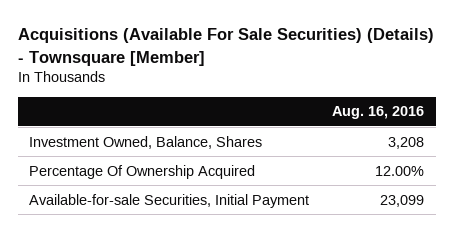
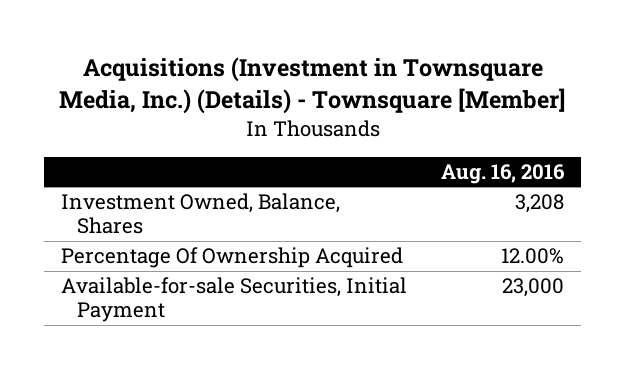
[18,28,435,66] Acquisitions (Available For Sale Securities) (Details) - Townsquare [Member] -> [58,57,566,115] Acquisitions (Investment in Townsquare Media, Inc.) (Details) - Townsquare [Member]
[380,194,425,207] 23,099 -> [502,278,565,298] 23,000

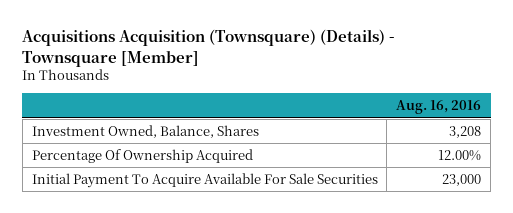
[58,57,566,115] Acquisitions (Investment in Townsquare Media, Inc.) (Details) - Townsquare [Member] -> [22,29,396,67] Acquisitions Acquisition (Townsquare) (Details) - Townsquare [Member]
[61,277,408,323] Available-for-sale Securities, Initial Payment -> [31,172,378,188] Initial Payment To Acquire Available For Sale Securities

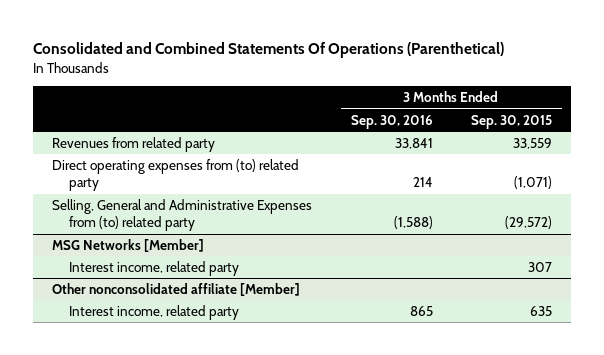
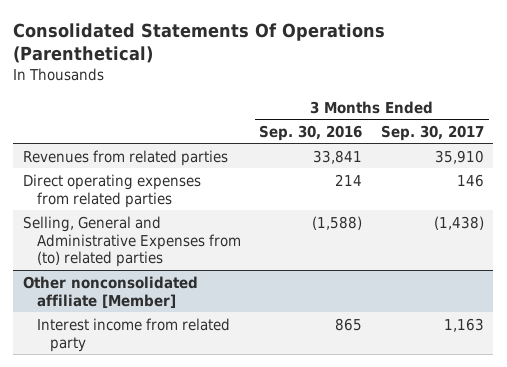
[33,42,505,59] Consolidated and Combined Statements Of Operations (Parenthetical) -> [13,22,386,63] Consolidated Statements Of Operations (Parenthetical)
[470,114,552,129] Sep. 30, 2015 -> none
none -> [381,124,485,141] Sep. 30, 2017
[52,238,205,252] MSG Networks [Member] -> none
[69,260,240,276] Interest income, related party -> none
[52,136,216,152] Revenues from related party -> [22,149,228,166] Revenues from related parties
[52,158,300,192] Direct operating expenses from (to) related party -> [22,173,201,208] Direct operating expenses from related parties
[52,198,313,232] Selling, General and Administrative Expenses from (to) related party -> [22,215,241,268] Selling, General and Administrative Expenses from (to) related parties
[69,304,240,320] Interest income, related party -> [36,317,230,352] Interest income from related party

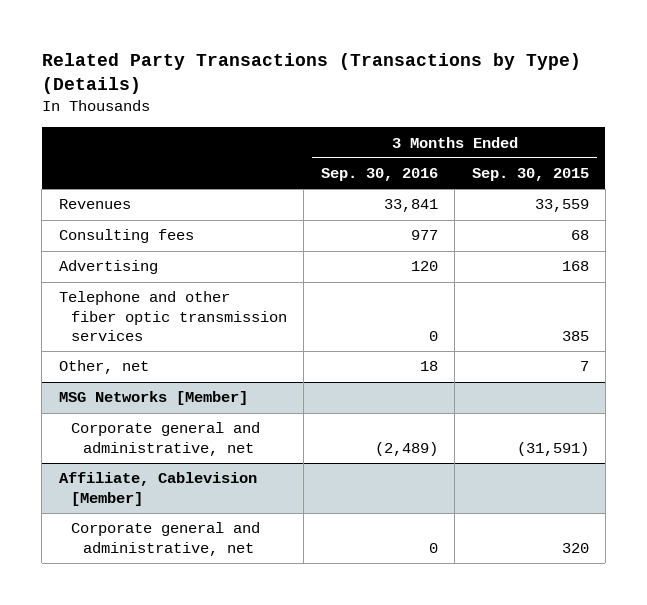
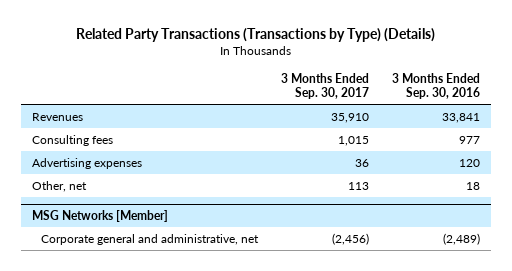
[471,168,589,182] Sep. 30, 2015 -> none
none -> [280,72,369,99] 3 Months Ended Sep. 30, 2017
[58,291,287,342] Telephone and other fiber optic transmission services -> none
[58,260,158,275] Advertising -> [32,157,143,169] Advertising expenses
[58,472,257,506] Affiliate, Cablevision [Member] -> none
[70,522,260,556] Corporate general and administrative, net -> none

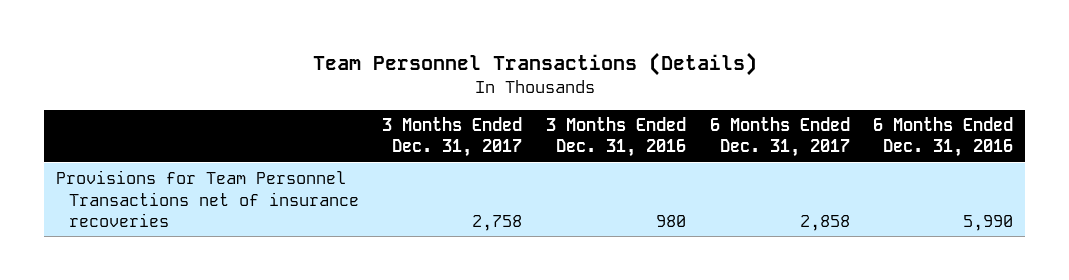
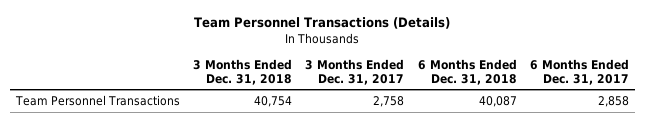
[545,116,686,158] 3 Months Ended Dec. 31, 2016 -> none
[873,116,1014,158] 6 Months Ended Dec. 31, 2016 -> none
none -> [193,59,293,85] 3 Months Ended Dec. 31, 2018
none -> [417,59,517,85] 6 Months Ended Dec. 31, 2018
[55,170,359,227] Provisions for Team Personnel Transactions net of insurance recoveries -> [15,95,181,107] Team Personnel Transactions

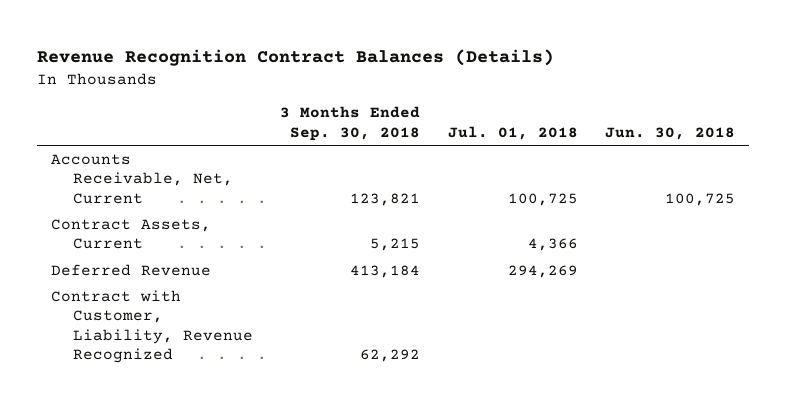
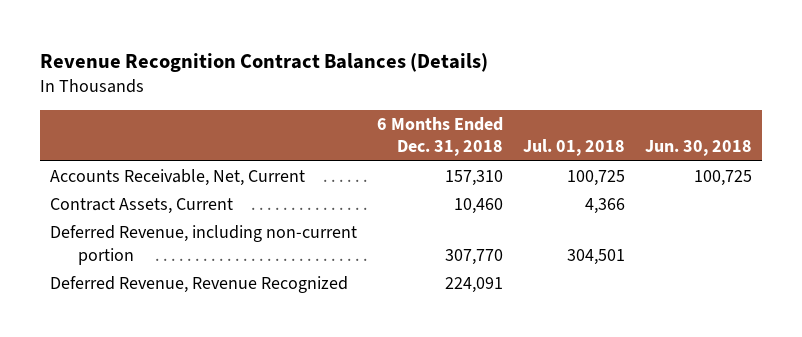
[280,106,421,141] 3 Months Ended Sep. 30, 2018 -> none
none -> [376,116,503,157] 6 Months Ended Dec. 31, 2018
[51,263,212,276] Deferred Revenue -> [49,224,357,265] Deferred Revenue, including non-current portion
[507,264,578,278] 294,269 -> [567,248,626,265] 304,501
[51,289,253,364] Contract with Customer, Liability, Revenue Recognized -> [49,275,348,293] Deferred Revenue, Revenue Recognized

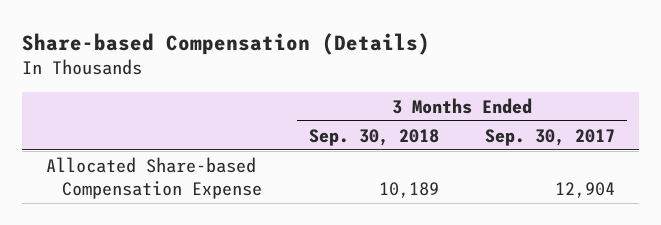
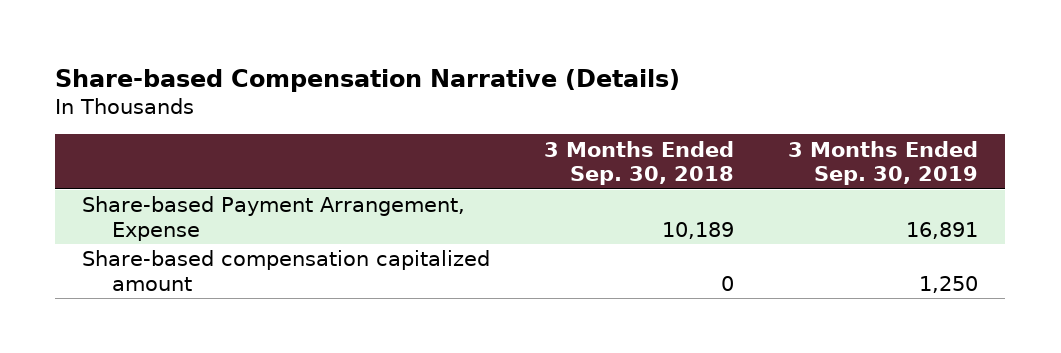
[22,33,431,56] Share-based Compensation (Details) -> [55,68,681,92] Share-based Compensation Narrative (Details)
[485,128,616,146] Sep. 30, 2017 -> none
none -> [788,140,979,186] 3 Months Ended Sep. 30, 2019
[45,156,263,199] Allocated Share-based Compensation Expense -> [82,196,466,241] Share-based Payment Arrangement, Expense
none -> [82,250,491,291] Share-based compensation capitalized amount

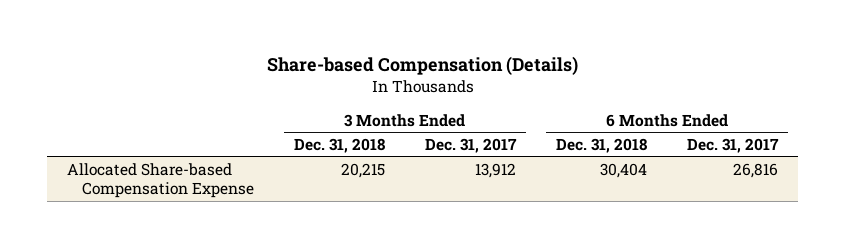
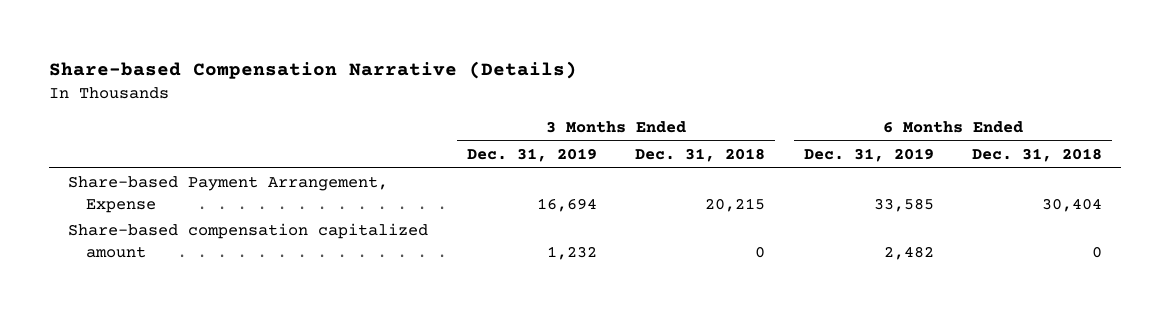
[266,56,578,76] Share-based Compensation (Details) -> [48,60,577,79] Share-based Compensation Narrative (Details)
[425,137,518,153] Dec. 31, 2017 -> none
[687,137,780,153] Dec. 31, 2017 -> none
none -> [466,148,597,163] Dec. 31, 2019
none -> [803,148,934,163] Dec. 31, 2019
[66,162,254,199] Allocated Share-based Compensation Expense -> [68,176,389,213] Share-based Payment Arrangement, Expense
none -> [68,223,429,258] Share-based compensation capitalized amount

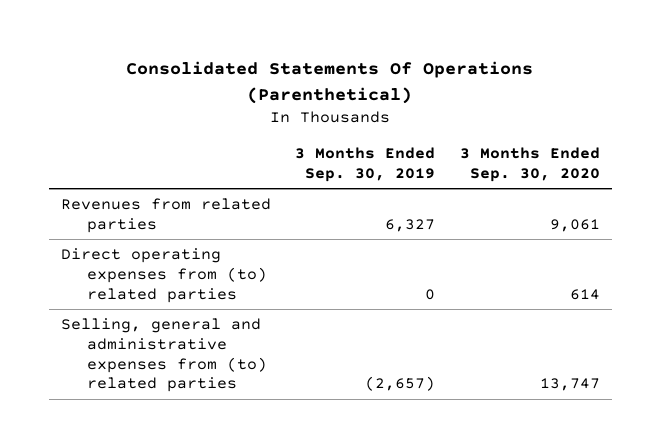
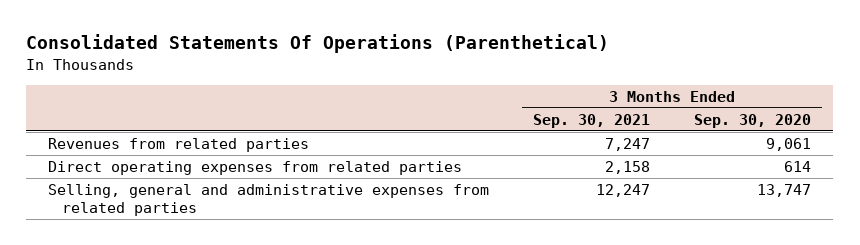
[295,147,436,182] 3 Months Ended Sep. 30, 2019 -> none
none -> [533,113,651,128] Sep. 30, 2021
[61,248,267,303] Direct operating expenses from (to) related parties -> [48,160,463,175] Direct operating expenses from related parties
[61,318,267,393] Selling, general and administrative expenses from (to) related parties -> [48,183,490,217] Selling, general and administrative expenses from related parties

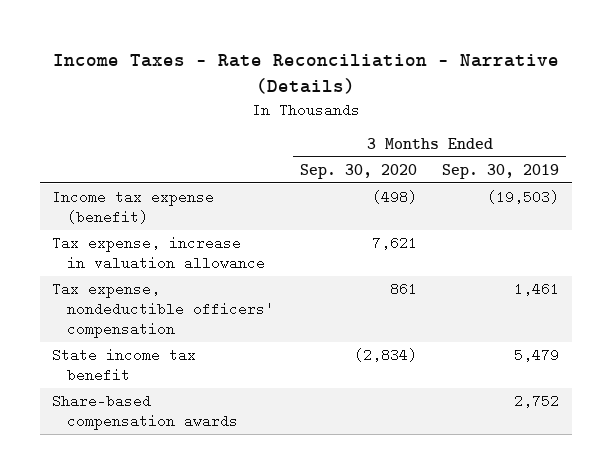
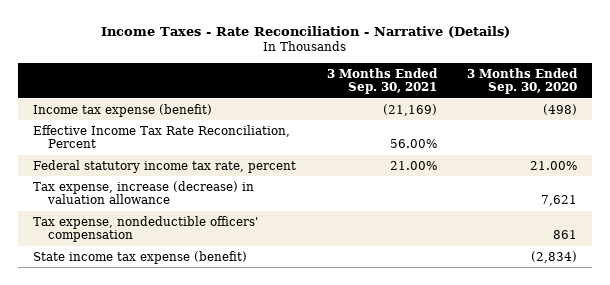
[442,163,560,179] Sep. 30, 2019 -> none
none -> [326,67,438,95] 3 Months Ended Sep. 30, 2021
none -> [33,124,291,149] Effective Income Tax Rate Reconciliation, Percent
none -> [33,159,297,173] Federal statutory income tax rate, percent
[52,235,266,271] Tax expense, increase in valuation allowance -> [33,180,255,205] Tax expense, increase (decrease) in valuation allowance
[52,393,239,431] Share-based compensation awards -> none
[52,347,197,383] State income tax benefit -> [33,250,248,264] State income tax expense (benefit)

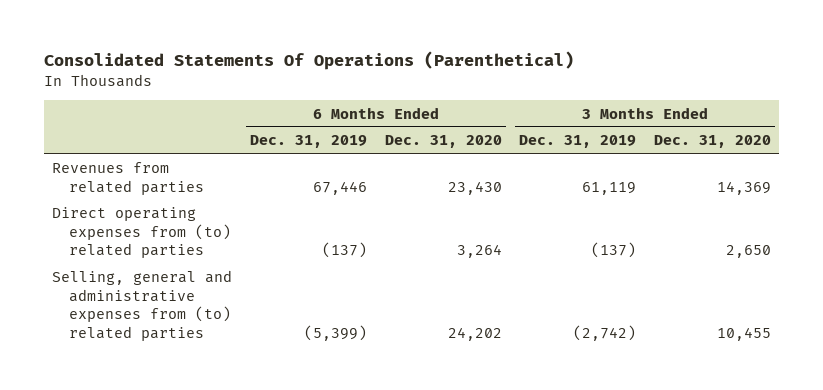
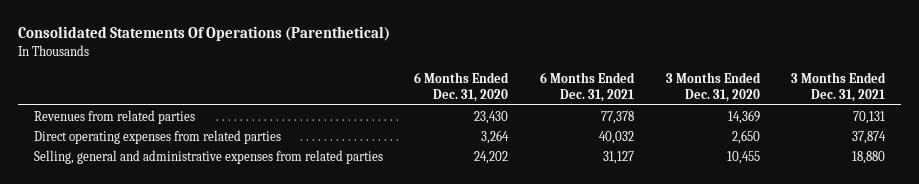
[250,135,368,149] Dec. 31, 2019 -> none
[519,135,637,149] Dec. 31, 2019 -> none
none -> [539,72,635,103] 6 Months Ended Dec. 31, 2021
none -> [791,72,887,103] 3 Months Ended Dec. 31, 2021
[52,207,231,259] Direct operating expenses from (to) related parties -> [33,129,281,144] Direct operating expenses from related parties
[52,270,233,341] Selling, general and administrative expenses from (to) related parties -> [33,149,383,164] Selling, general and administrative expenses from related parties

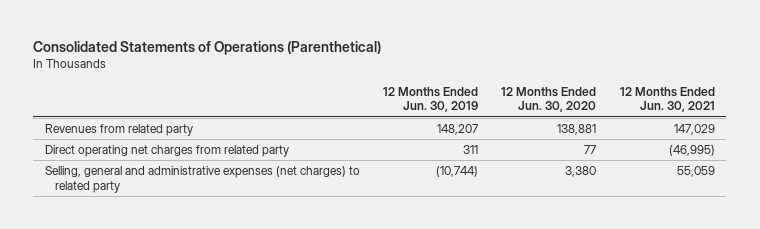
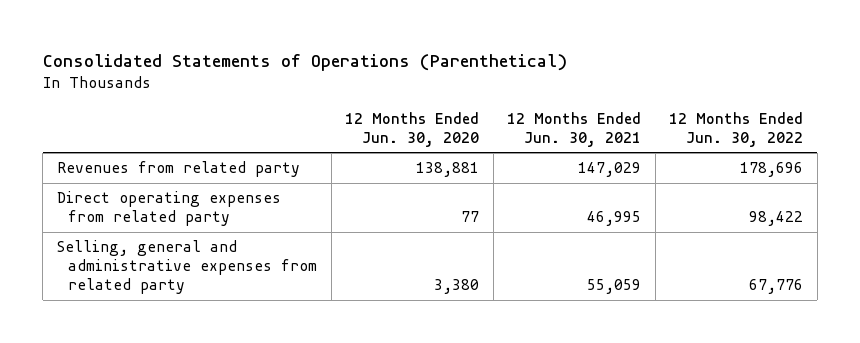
[383,86,479,113] 12 Months Ended Jun. 30, 2019 -> none
none -> [669,111,804,147] 12 Months Ended Jun. 30, 2022
[44,145,289,158] Direct operating net charges from related party -> [56,191,281,227] Direct operating expenses from related party
[668,145,715,157] (46,995) -> [587,211,642,227] 46,995
[44,166,360,193] Selling, general and administrative expenses (net charges) to related party -> [56,240,318,295] Selling, general and administrative expenses from related party

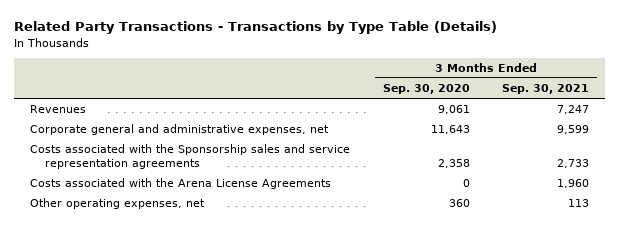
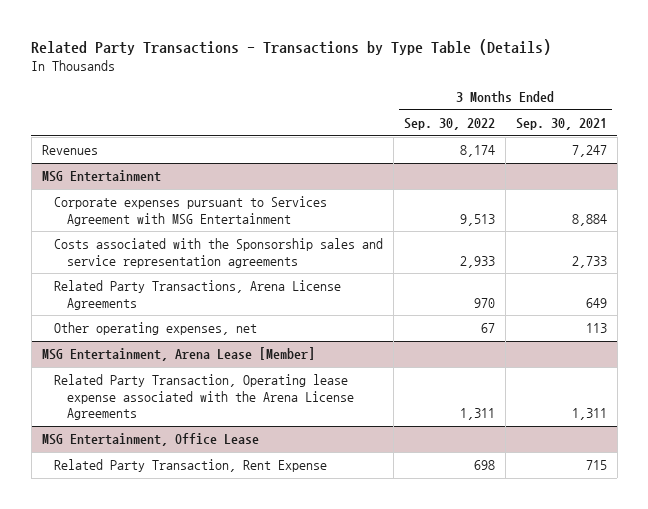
[382,84,470,95] Sep. 30, 2020 -> none
none -> [403,118,495,131] Sep. 30, 2022
[30,124,330,136] Corporate general and administrative expenses, net -> none
none -> [41,170,161,183] MSG Entertainment
none -> [54,196,328,226] Corporate expenses pursuant to Services Agreement with MSG Entertainment
[30,178,332,190] Costs associated with the Arena License Agreements -> [54,280,342,310] Related Party Transactions, Arena License Agreements
[557,179,590,189] 1,960 -> [585,297,607,308] 649
none -> [41,347,315,362] MSG Entertainment, Arena Lease [Member]
none -> [54,374,354,421] Related Party Transaction, Operating lease expense associated with the Arena License Agreements
none -> [41,433,259,447] MSG Entertainment, Office Lease
none -> [54,459,328,473] Related Party Transaction, Rent Expense

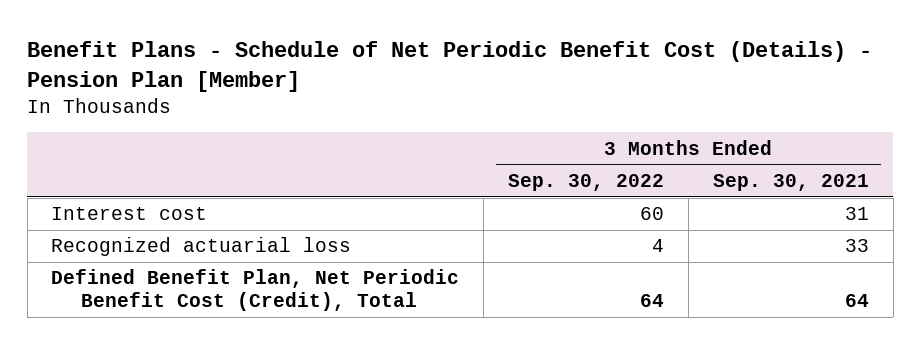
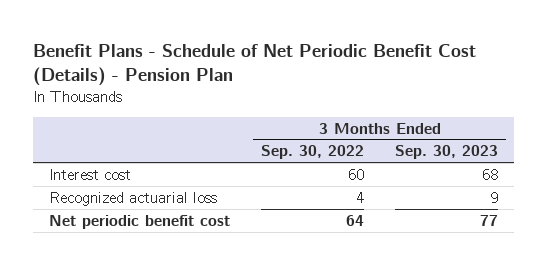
[27,41,873,92] Benefit Plans - Schedule of Net Periodic Benefit Cost (Details) - Pension Plan [Member] -> [33,44,477,86] Benefit Plans - Schedule of Net Periodic Benefit Cost (Details) - Pension Plan
[712,173,869,191] Sep. 30, 2021 -> none
none -> [395,145,499,160] Sep. 30, 2023
[51,269,460,312] Defined Benefit Plan, Net Periodic Benefit Cost (Credit), Total -> [48,214,230,229] Net periodic benefit cost

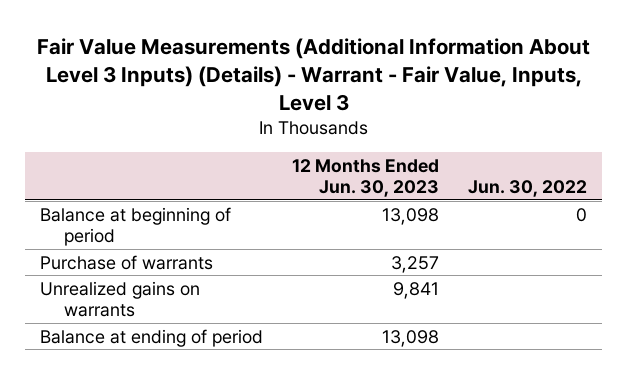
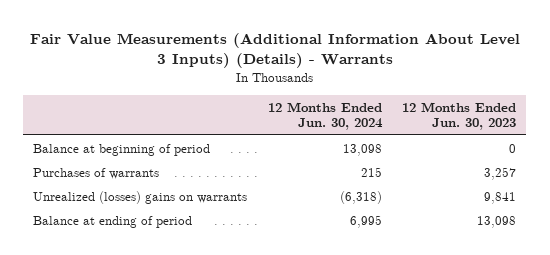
[36,37,590,111] Fair Value Measurements (Additional Information About Level 3 Inputs) (Details) - Warrant - Fair Value, Inputs, Level 3 -> [29,32,520,69] Fair Value Measurements (Additional Information About Level 3 Inputs) (Details) - Warrants
[468,180,588,198] Jun. 30, 2022 -> none
none -> [267,101,383,130] 12 Months Ended Jun. 30, 2024
[382,207,440,225] 13,098 -> [509,143,517,153] 0
[40,254,214,270] Purchase of warrants -> [33,167,160,179] Purchases of warrants
[40,280,201,318] Unrealized gains on warrants -> [33,190,248,204] Unrealized (losses) gains on warrants

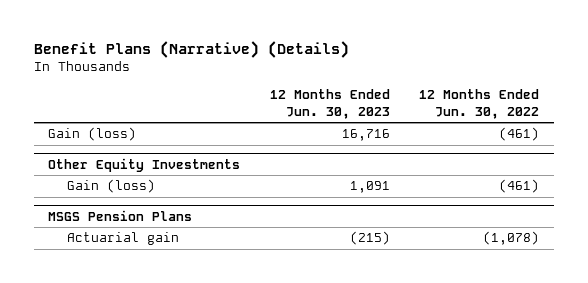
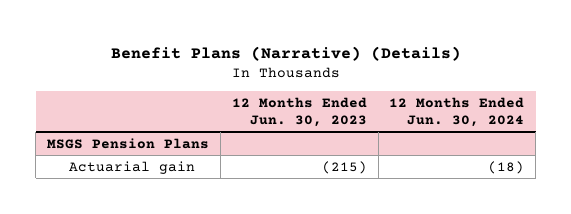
[419,89,540,119] 12 Months Ended Jun. 30, 2022 -> none
none -> [389,97,525,127] 12 Months Ended Jun. 30, 2024
[48,127,137,142] Gain (loss) -> none
[48,157,241,172] Other Equity Investments -> none
[67,179,156,194] Gain (loss) -> none

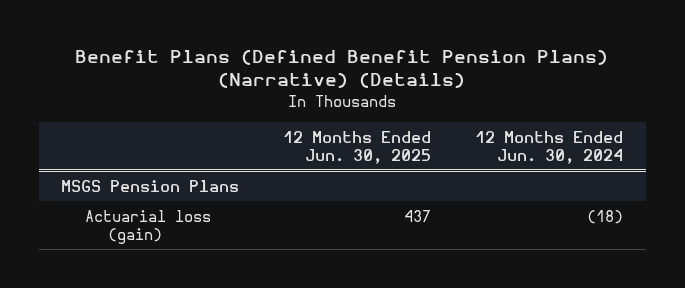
[110,45,461,61] Benefit Plans (Narrative) (Details) -> [75,48,609,89] Benefit Plans (Defined Benefit Pension Plans) (Narrative) (Details)
[231,97,367,127] 12 Months Ended Jun. 30, 2023 -> none
none -> [283,130,432,164] 12 Months Ended Jun. 30, 2025
[69,160,196,174] Actuarial gain -> [84,209,211,244] Actuarial loss (gain)

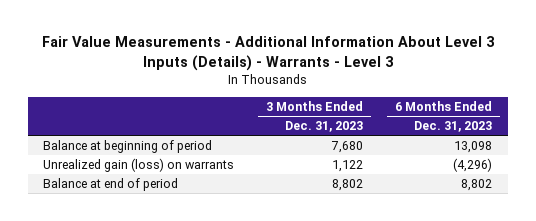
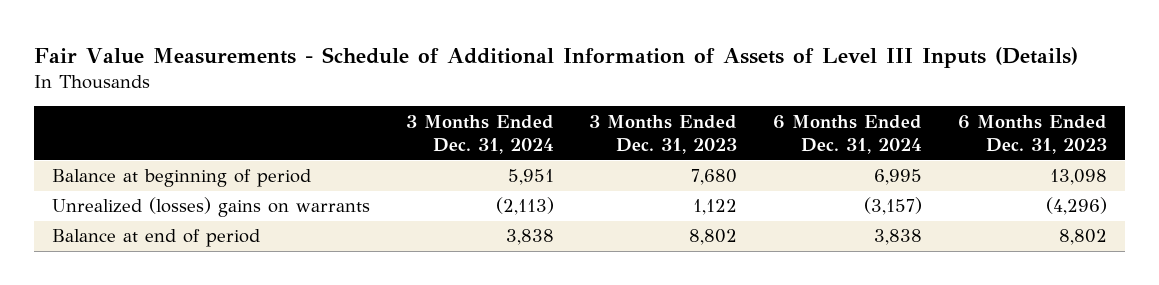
[41,36,495,71] Fair Value Measurements - Additional Information About Level 3 Inputs (Details) - Warrants - Level 3 -> [34,46,1079,68] Fair Value Measurements - Schedule of Additional Information of Assets of Level III Inputs (Details)
none -> [405,114,554,155] 3 Months Ended Dec. 31, 2024
none -> [773,114,923,155] 6 Months Ended Dec. 31, 2024
[43,158,235,173] Unrealized gain (loss) on warrants -> [51,197,370,218] Unrealized (losses) gains on warrants

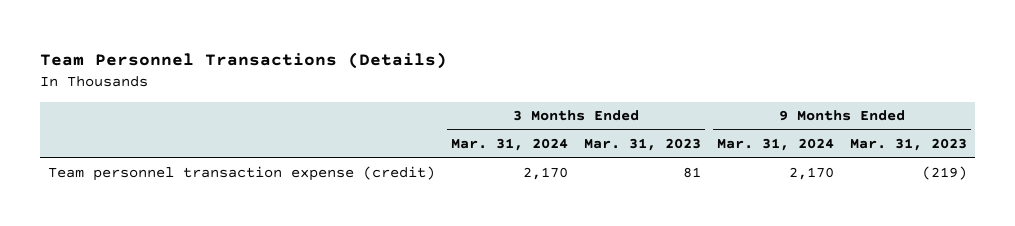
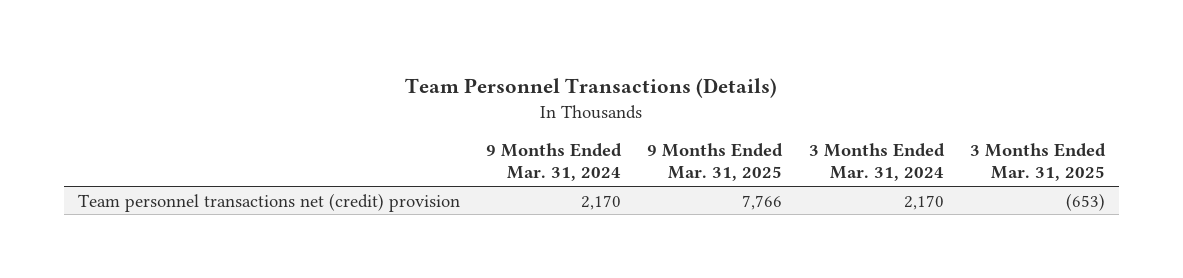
[584,137,702,151] Mar. 31, 2023 -> none
[850,137,968,151] Mar. 31, 2023 -> none
none -> [647,142,784,182] 9 Months Ended Mar. 31, 2025
none -> [970,142,1107,182] 3 Months Ended Mar. 31, 2025
[48,165,436,181] Team personnel transaction expense (credit) -> [77,192,460,212] Team personnel transactions net (credit) provision

